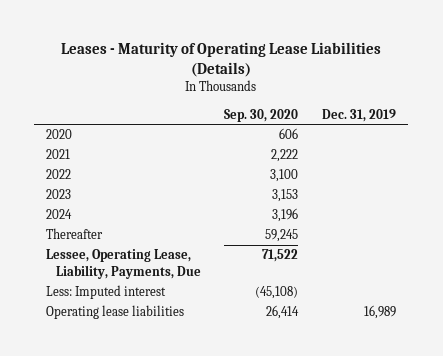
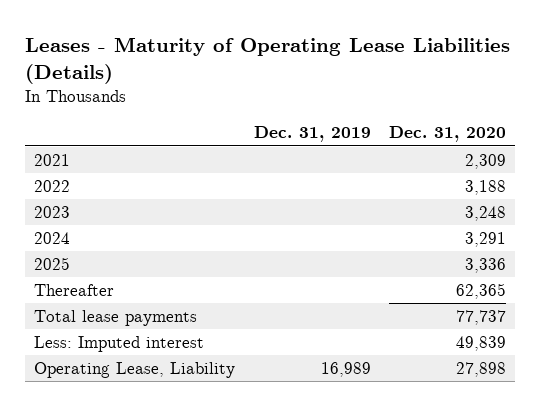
[224,108,299,122] Sep. 30, 2020 -> none
none -> [388,126,506,143] Dec. 31, 2020
[46,129,73,140] 2020 -> none
none -> [34,257,71,271] 2025
[46,249,201,279] Lessee, Operating Lease, Liability, Payments, Due -> [34,310,198,327] Total lease payments
[46,305,185,320] Operating lease liabilities -> [34,362,236,379] Operating Lease, Liability

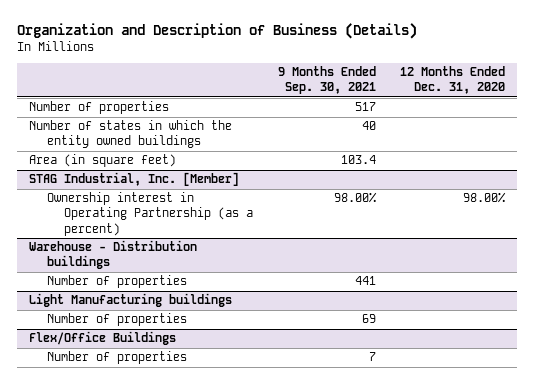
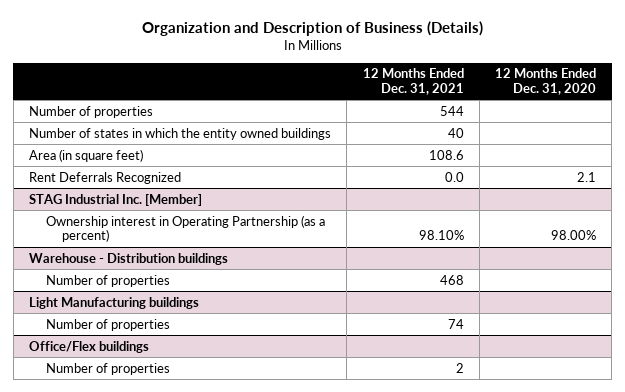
[277,66,376,95] 9 Months Ended Sep. 30, 2021 -> none
none -> [362,68,464,96] 12 Months Ended Dec. 31, 2021
none -> [28,171,181,184] Rent Deferrals Recognized
[29,172,240,187] STAG Industrial, Inc. [Member] -> [28,193,202,206] STAG Industrial Inc. [Member]
[29,331,177,346] Flex/Office Buildings -> [28,340,149,353] Office/Flex buildings

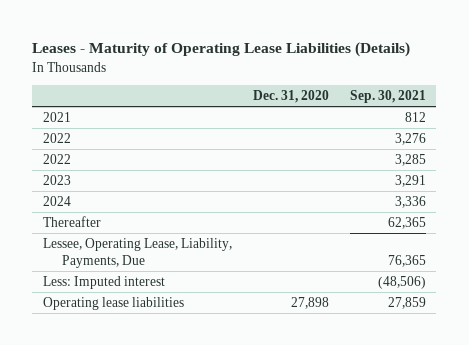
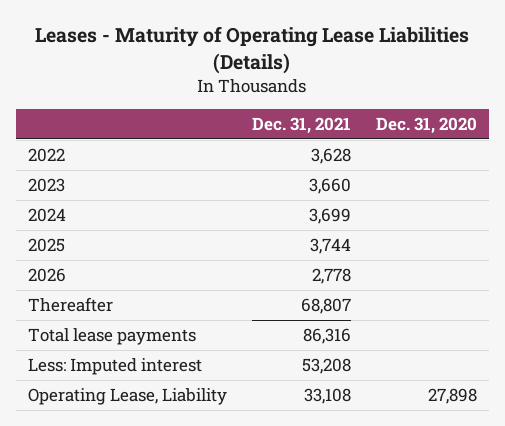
[349,90,426,104] Sep. 30, 2021 -> none
none -> [251,116,351,134] Dec. 31, 2021
[42,112,71,123] 2021 -> none
[42,154,71,165] 2022 -> none
none -> [28,237,66,252] 2025
none -> [28,267,67,282] 2026
[42,238,232,269] Lessee, Operating Lease, Liability, Payments, Due -> [28,327,197,345] Total lease payments
[42,297,184,311] Operating lease liabilities -> [28,387,228,405] Operating Lease, Liability

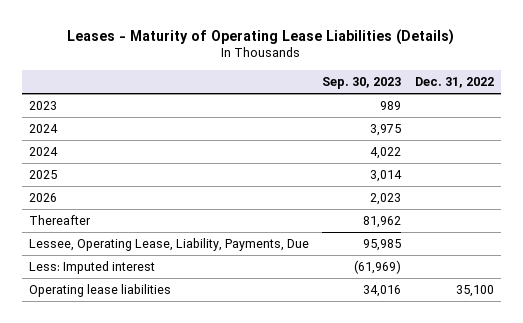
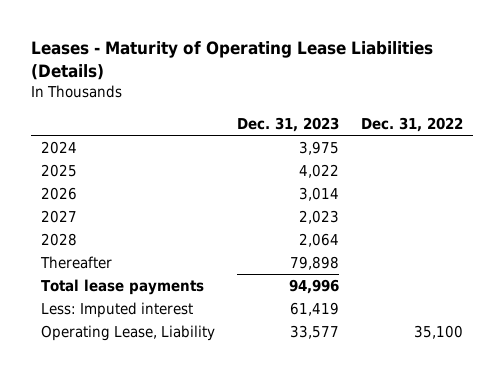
[322,76,402,89] Sep. 30, 2023 -> none
none -> [237,117,340,133] Dec. 31, 2023
[28,101,57,111] 2023 -> none
[28,147,58,157] 2024 -> none
none -> [41,209,78,223] 2027
none -> [41,232,78,246] 2028
[28,238,309,252] Lessee, Operating Lease, Liability, Payments, Due -> [41,278,205,295] Total lease payments
[28,284,171,298] Operating lease liabilities -> [41,324,216,341] Operating Lease, Liability

